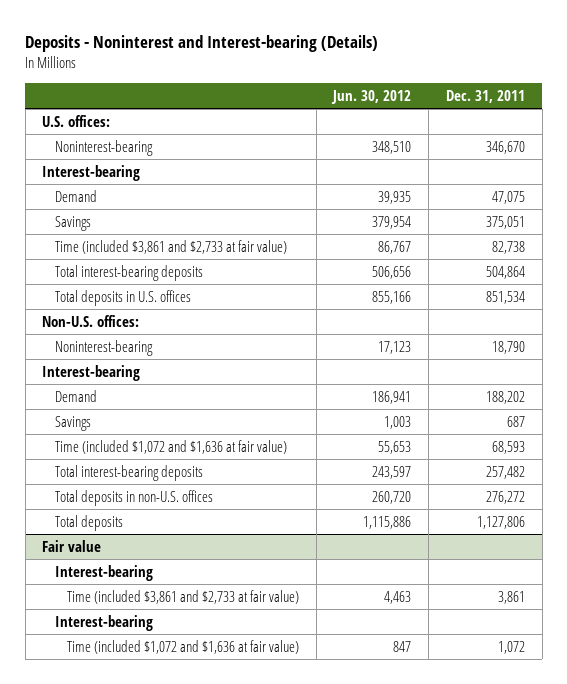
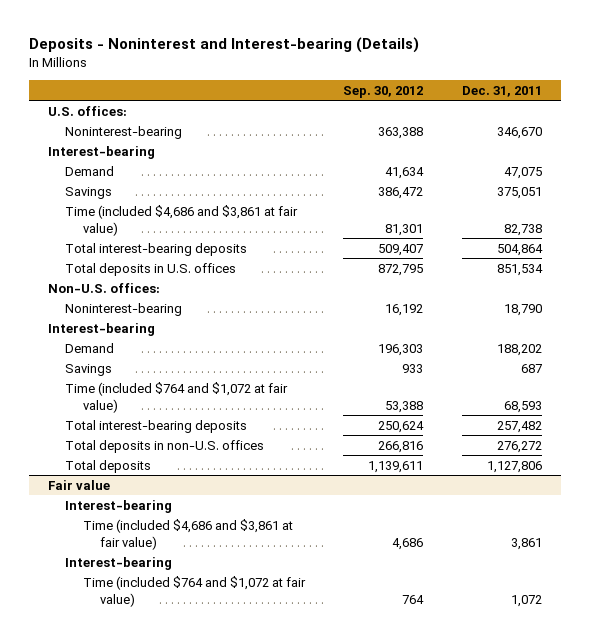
[331,90,412,105] Jun. 30, 2012 -> none
none -> [343,85,424,98] Sep. 30, 2012
[54,239,287,254] Time (included $3,861 and $2,733 at fair value) -> [65,204,299,236] Time (included $4,686 and $3,861 at fair value)
[54,439,287,454] Time (included $1,072 and $1,636 at fair value) -> [65,381,289,413] Time (included $764 and $1,072 at fair value)
[66,589,299,604] Time (included $3,861 and $2,733 at fair value) -> [82,518,293,550] Time (included $4,686 and $3,861 at fair value)
[66,639,299,654] Time (included $1,072 and $1,636 at fair value) -> [82,575,306,607] Time (included $764 and $1,072 at fair value)

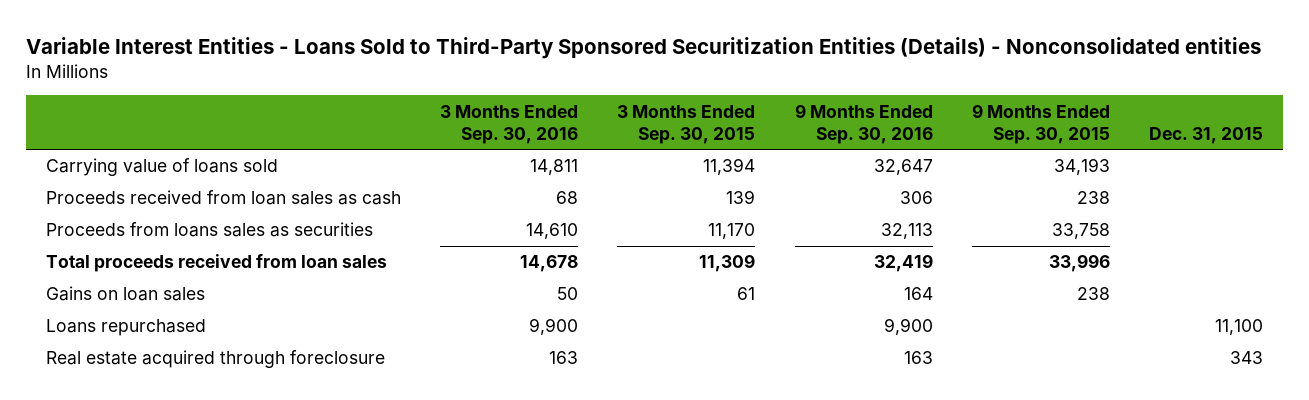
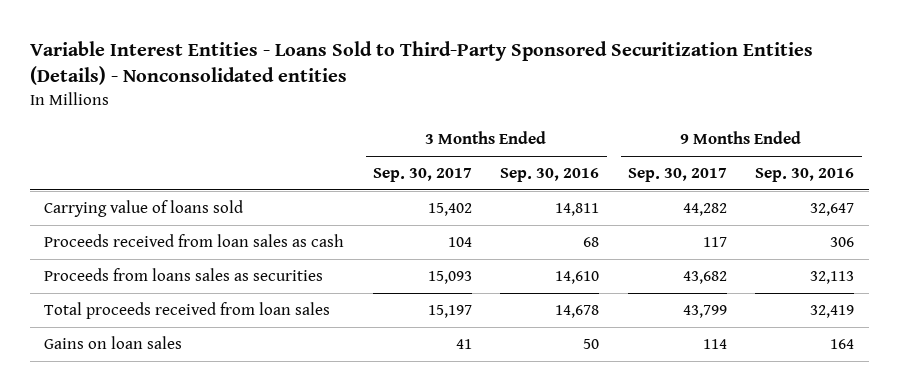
[617,104,756,144] 3 Months Ended Sep. 30, 2015 -> none
[971,103,1110,144] 9 Months Ended Sep. 30, 2015 -> none
[1148,126,1263,144] Dec. 31, 2015 -> none
none -> [372,168,472,183] Sep. 30, 2017
none -> [627,168,727,183] Sep. 30, 2017
[46,319,207,337] Loans repurchased -> none
[46,350,386,369] Real estate acquired through foreclosure -> none

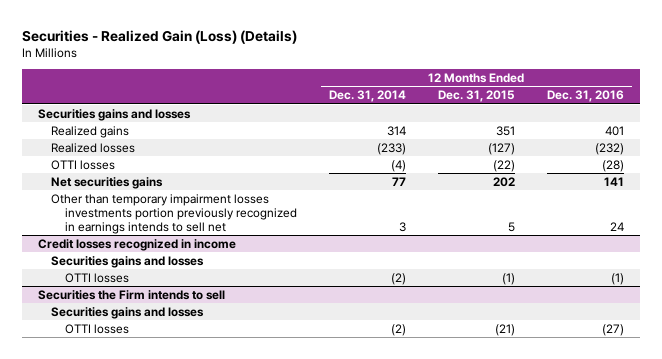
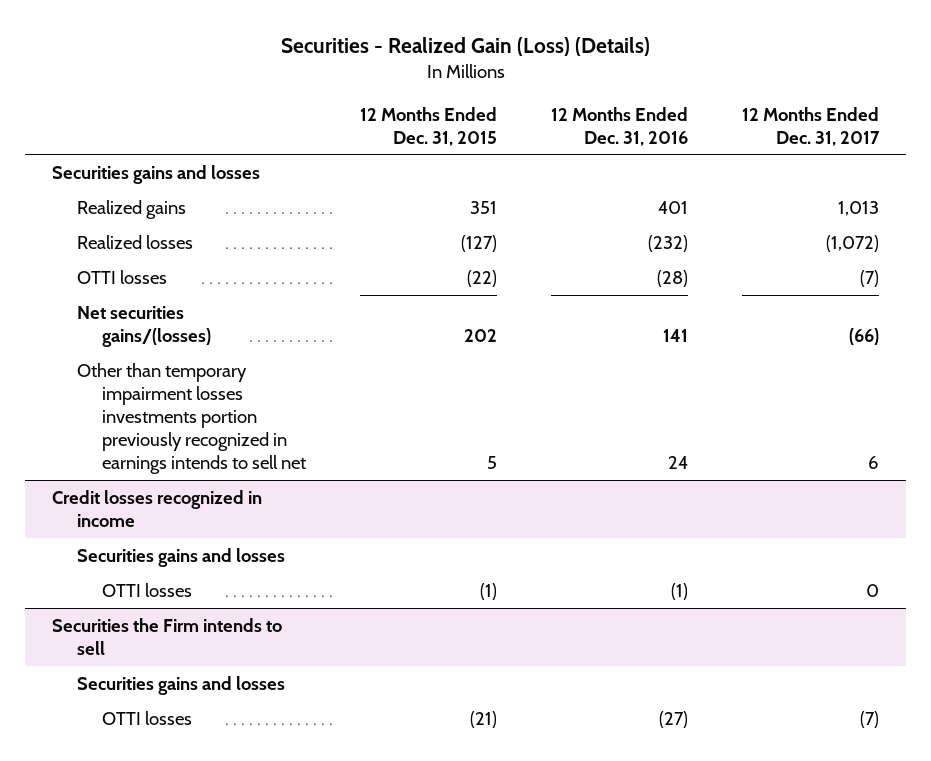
[328,90,406,103] Dec. 31, 2014 -> none
none -> [742,106,881,146] 12 Months Ended Dec. 31, 2017
[51,176,164,189] Net securities gains -> [76,305,211,347] Net securities gains/(losses)

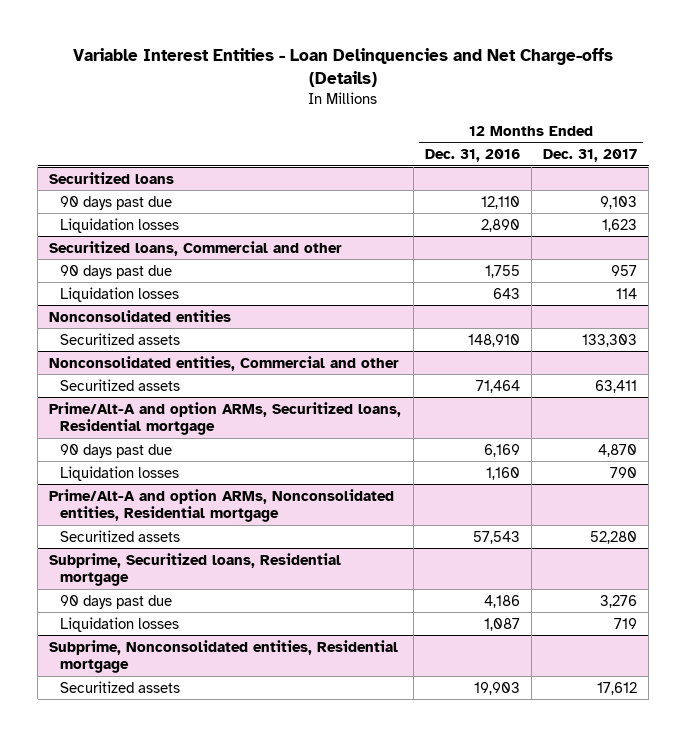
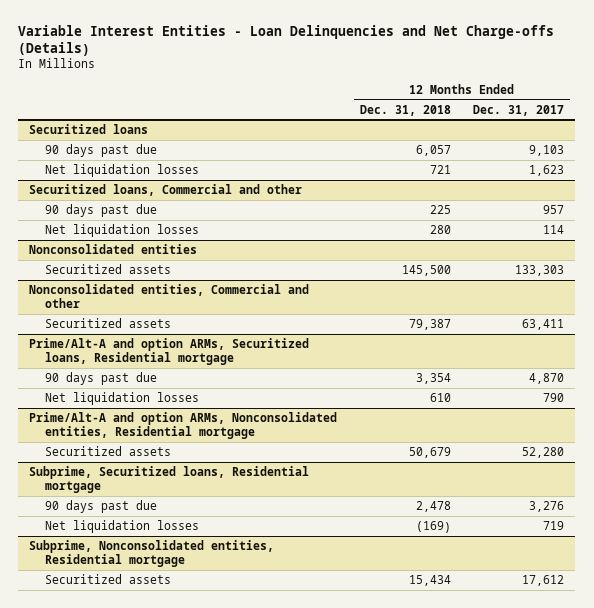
[424,149,520,163] Dec. 31, 2016 -> none
none -> [359,104,451,116] Dec. 31, 2018
[60,217,180,233] Liquidation losses -> [44,164,199,178] Net liquidation losses
[60,286,180,302] Liquidation losses -> [44,224,199,238] Net liquidation losses
[60,465,180,481] Liquidation losses -> [44,392,199,406] Net liquidation losses
[60,616,180,632] Liquidation losses -> [44,520,199,534] Net liquidation losses

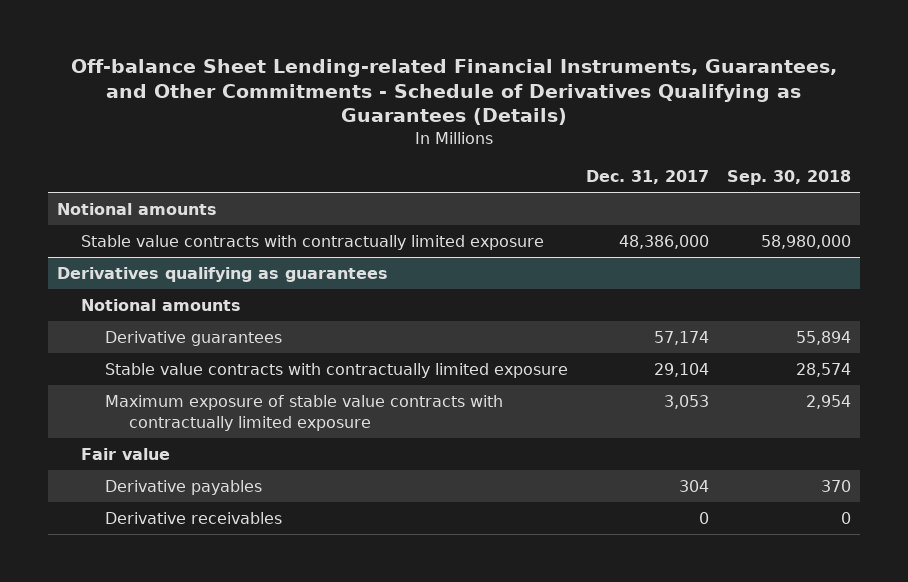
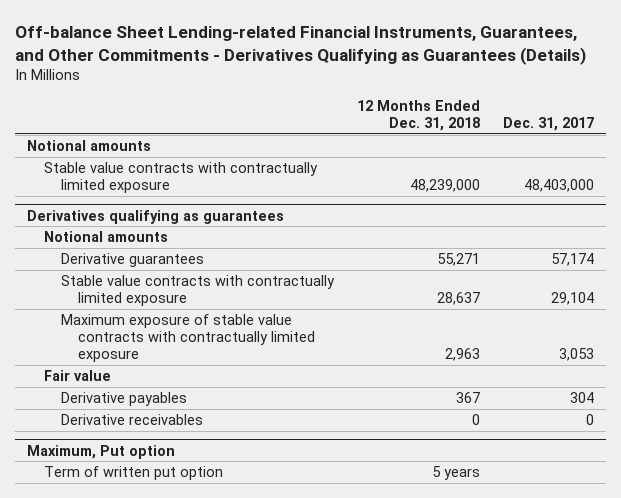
[70,58,837,126] Off-balance Sheet Lending-related Financial Instruments, Guarantees, and Other Commitments - Schedule of Derivatives Qualifying as Guarantees (Details) -> [15,25,587,65] Off-balance Sheet Lending-related Financial Instruments, Guarantees, and Other Commitments - Derivatives Qualifying as Guarantees (Details)
[726,169,851,185] Sep. 30, 2018 -> none
none -> [357,100,481,132] 12 Months Ended Dec. 31, 2018
[618,234,709,249] 48,386,000 -> [524,179,595,193] 48,403,000
none -> [26,444,175,459] Maximum, Put option
none -> [43,466,223,481] Term of written put option

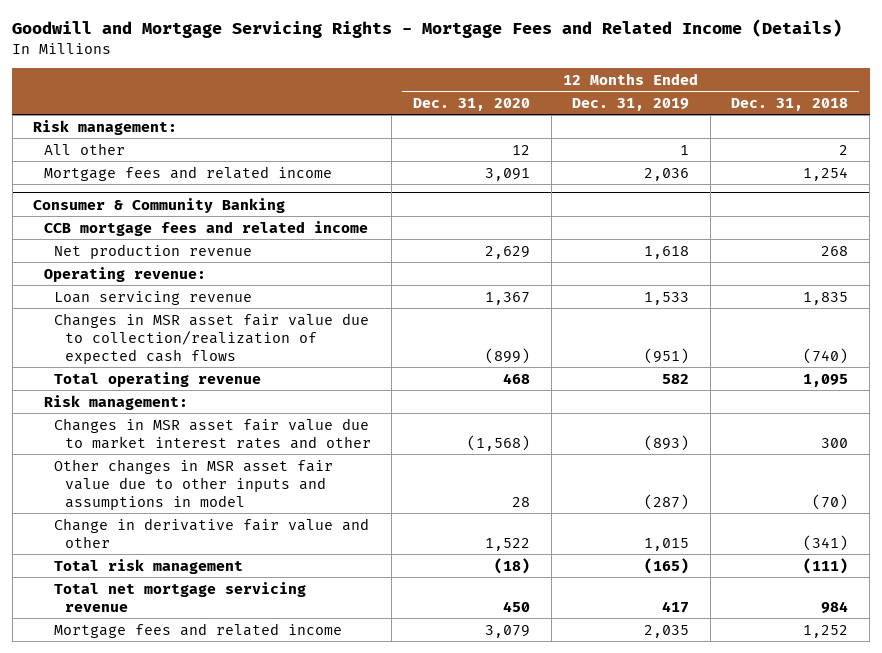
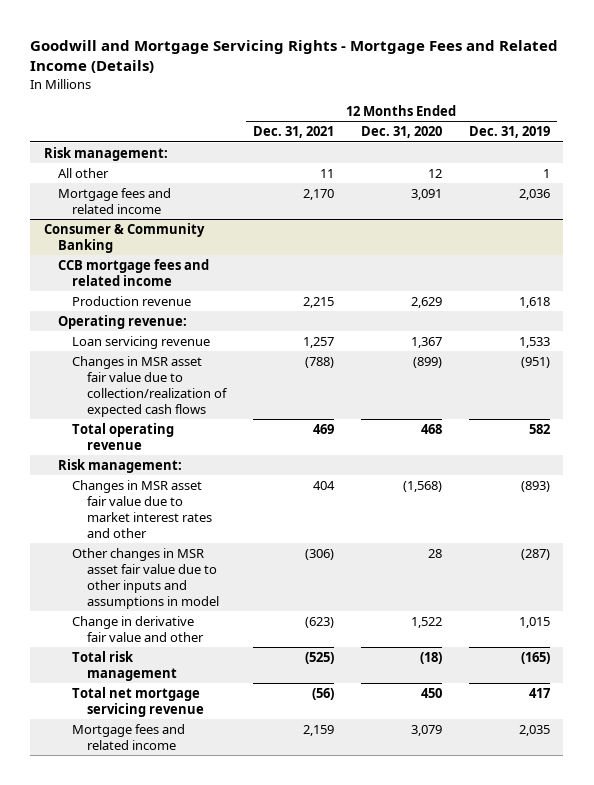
[731,97,849,111] Dec. 31, 2018 -> none
none -> [252,126,334,139] Dec. 31, 2021
[54,243,253,259] Net production revenue -> [72,295,192,306] Production revenue

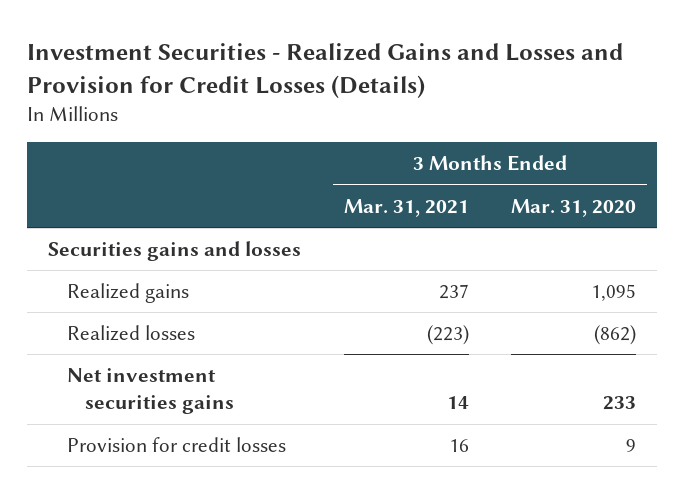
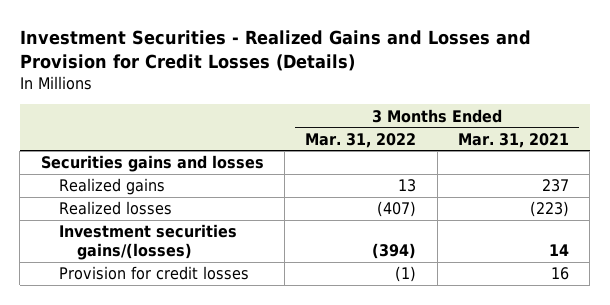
[511,198,637,217] Mar. 31, 2020 -> none
none -> [305,132,417,148] Mar. 31, 2022
[66,368,234,415] Net investment securities gains -> [59,224,238,261] Investment securities gains/(losses)

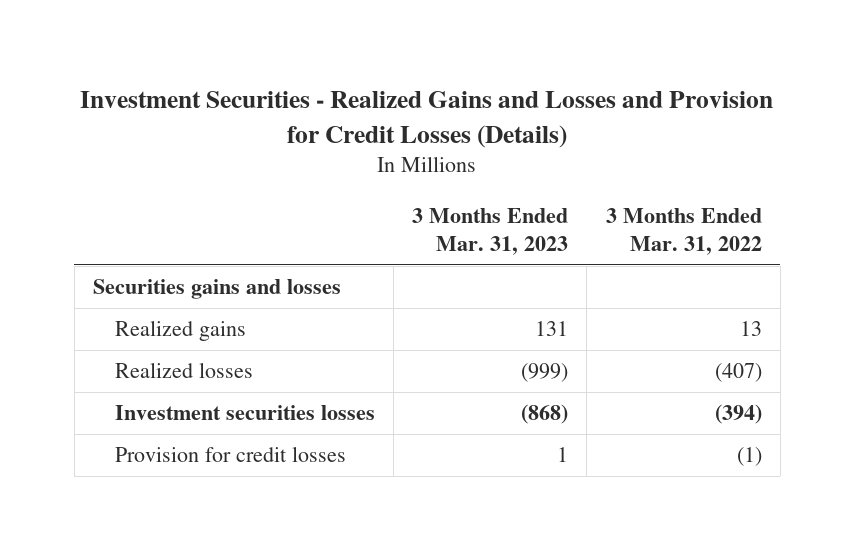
[457,132,569,148] Mar. 31, 2021 -> none
none -> [412,207,569,255] 3 Months Ended Mar. 31, 2023
[59,224,238,261] Investment securities gains/(losses) -> [114,405,375,421] Investment securities losses

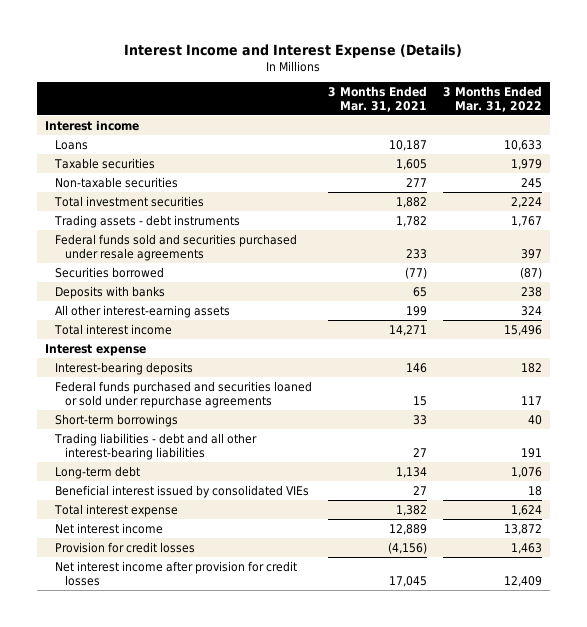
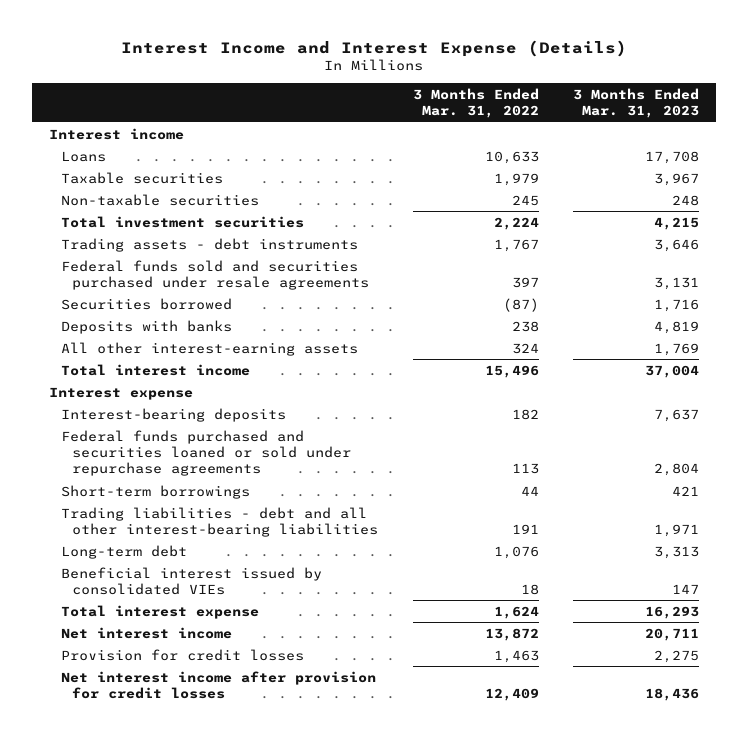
[328,85,428,112] 3 Months Ended Mar. 31, 2021 -> none
none -> [572,87,699,119] 3 Months Ended Mar. 31, 2023
[520,395,542,405] 117 -> [511,463,539,475] 113
[527,414,542,425] 40 -> [520,485,539,496] 44

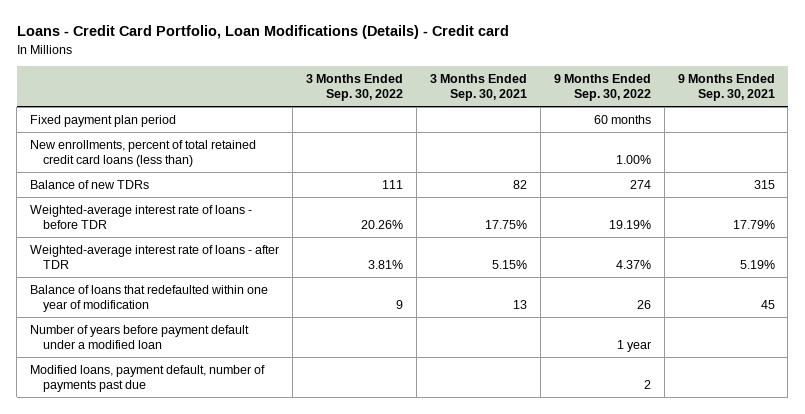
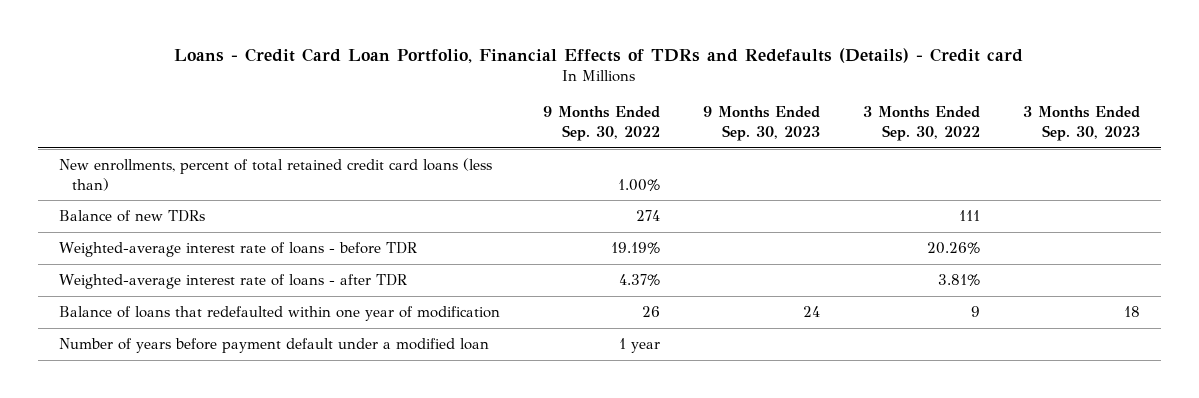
[16,25,509,40] Loans - Credit Card Portfolio, Loan Modifications (Details) - Credit card -> [174,48,1024,64] Loans - Credit Card Loan Portfolio, Financial Effects of TDRs and Redefaults (Details) - Credit card
[429,74,527,102] 3 Months Ended Sep. 30, 2021 -> none
[677,74,775,102] 9 Months Ended Sep. 30, 2021 -> none
none -> [702,106,820,142] 9 Months Ended Sep. 30, 2023
none -> [1022,106,1140,142] 3 Months Ended Sep. 30, 2023
[30,114,177,127] Fixed payment plan period -> none
[30,364,266,392] Modified loans, payment default, number of payments past due -> none

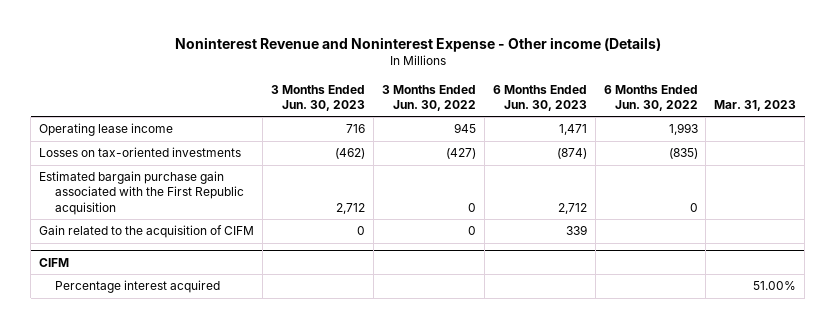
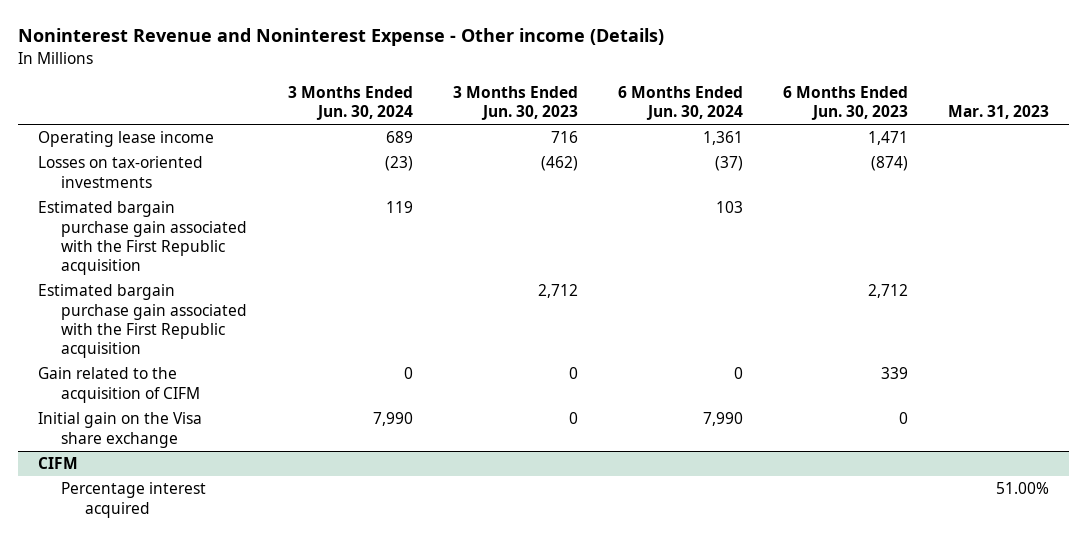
[381,84,476,111] 3 Months Ended Jun. 30, 2022 -> none
[603,84,698,111] 6 Months Ended Jun. 30, 2022 -> none
none -> [287,85,413,121] 3 Months Ended Jun. 30, 2024
none -> [618,85,744,121] 6 Months Ended Jun. 30, 2024
none -> [38,201,248,276] Estimated bargain purchase gain associated with the First Republic acquisition
none -> [38,412,203,448] Initial gain on the Visa share exchange

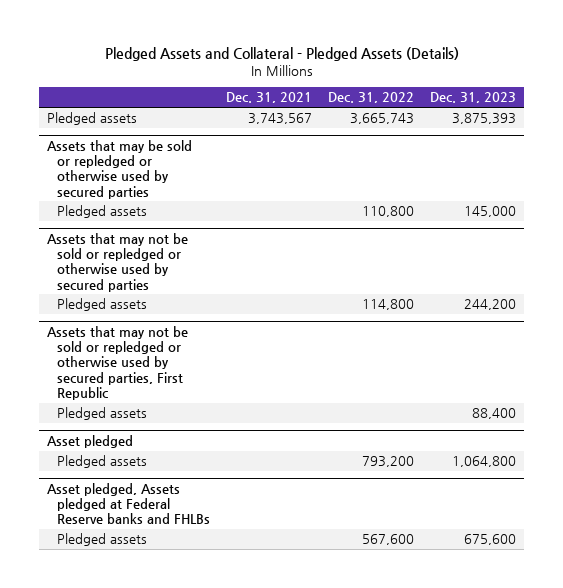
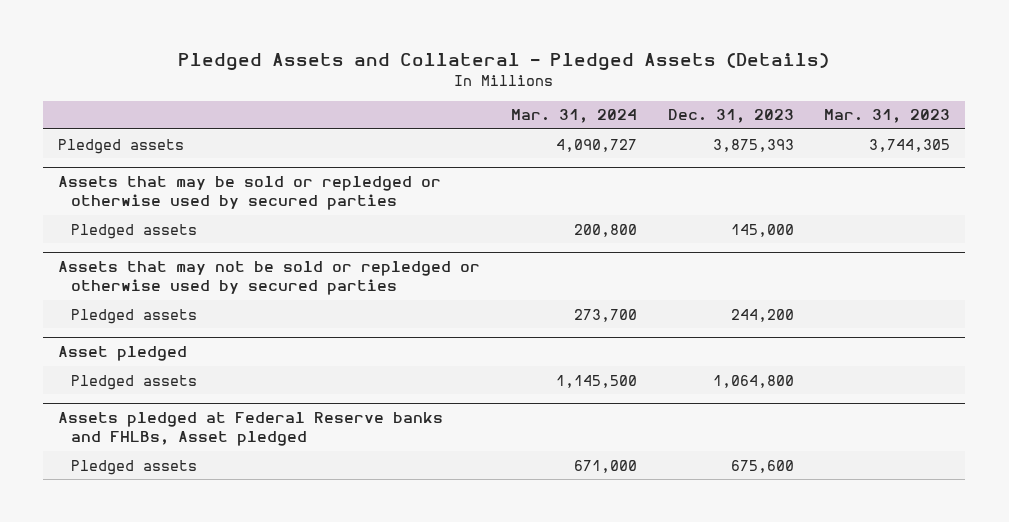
[226,92,313,104] Dec. 31, 2021 -> none
[328,92,415,104] Dec. 31, 2022 -> none
none -> [511,109,638,124] Mar. 31, 2024
none -> [824,109,951,124] Mar. 31, 2023
[47,326,189,400] Assets that may not be sold or repledged or otherwise used by secured parties, First Republic -> none
[57,407,148,421] Pledged assets -> none
[47,483,211,525] Asset pledged, Assets pledged at Federal Reserve banks and FHLBs -> [58,412,444,447] Assets pledged at Federal Reserve banks and FHLBs, Asset pledged

